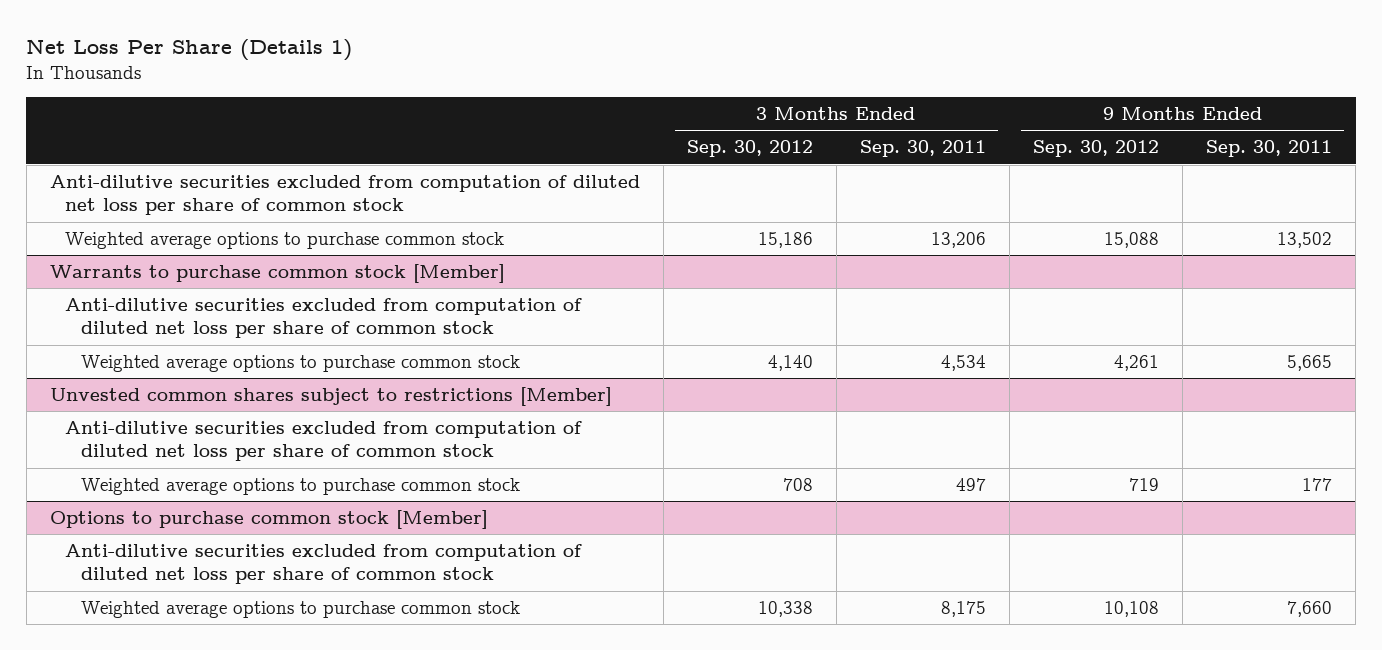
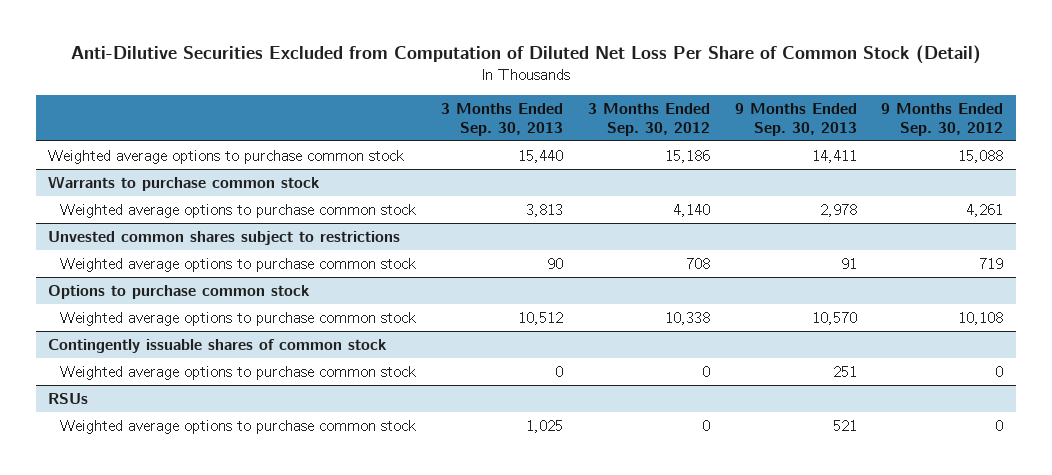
[26,39,353,62] Net Loss Per Share (Details 1) -> [70,45,981,65] Anti-Dilutive Securities Excluded from Computation of Diluted Net Loss Per Share of Common Stock (Detail)
[859,140,986,158] Sep. 30, 2011 -> none
[1206,140,1333,158] Sep. 30, 2011 -> none
none -> [440,102,563,136] 3 Months Ended Sep. 30, 2013
none -> [734,102,857,136] 9 Months Ended Sep. 30, 2013
[49,174,640,216] Anti-dilutive securities excluded from computation of diluted net loss per share of common stock -> none
[65,297,583,339] Anti-dilutive securities excluded from computation of diluted net loss per share of common stock -> none
[49,263,505,283] Warrants to purchase common stock [Member] -> [48,175,321,191] Warrants to purchase common stock
[65,420,583,462] Anti-dilutive securities excluded from computation of diluted net loss per share of common stock -> none
[49,386,612,406] Unvested common shares subject to restrictions [Member] -> [48,230,401,245] Unvested common shares subject to restrictions
[65,543,583,585] Anti-dilutive securities excluded from computation of diluted net loss per share of common stock -> none
[49,509,488,529] Options to purchase common stock [Member] -> [48,284,311,299] Options to purchase common stock
none -> [48,338,388,353] Contingently issuable shares of common stock
none -> [59,365,416,380] Weighted average options to purchase common stock
none -> [48,392,89,404] RSUs
none -> [59,419,416,434] Weighted average options to purchase common stock

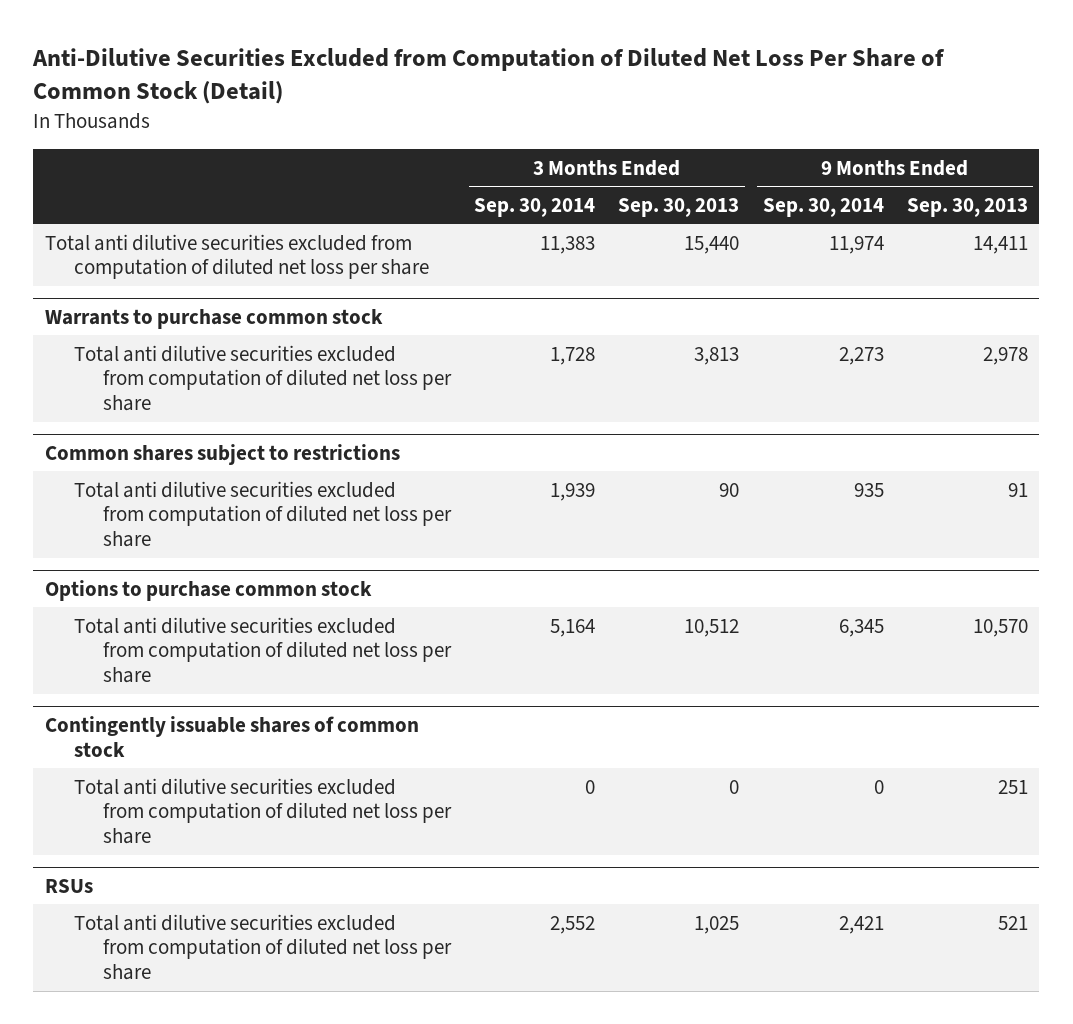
[587,102,710,136] 3 Months Ended Sep. 30, 2012 -> none
[881,102,1004,136] 9 Months Ended Sep. 30, 2012 -> none
none -> [474,197,596,217] Sep. 30, 2014
none -> [762,197,884,217] Sep. 30, 2014
[48,149,405,164] Weighted average options to purchase common stock -> [45,233,430,280] Total anti dilutive securities excluded from computation of diluted net loss per share
[59,203,416,218] Weighted average options to purchase common stock -> [74,344,453,412] Total anti dilutive securities excluded from computation of diluted net loss per share
[48,230,401,245] Unvested common shares subject to restrictions -> [45,443,401,465] Common shares subject to restrictions
[59,257,416,272] Weighted average options to purchase common stock -> [74,480,453,548] Total anti dilutive securities excluded from computation of diluted net loss per share
[59,311,416,326] Weighted average options to purchase common stock -> [74,616,453,684] Total anti dilutive securities excluded from computation of diluted net loss per share
[59,365,416,380] Weighted average options to purchase common stock -> [74,777,453,845] Total anti dilutive securities excluded from computation of diluted net loss per share
[59,419,416,434] Weighted average options to purchase common stock -> [74,913,453,981] Total anti dilutive securities excluded from computation of diluted net loss per share

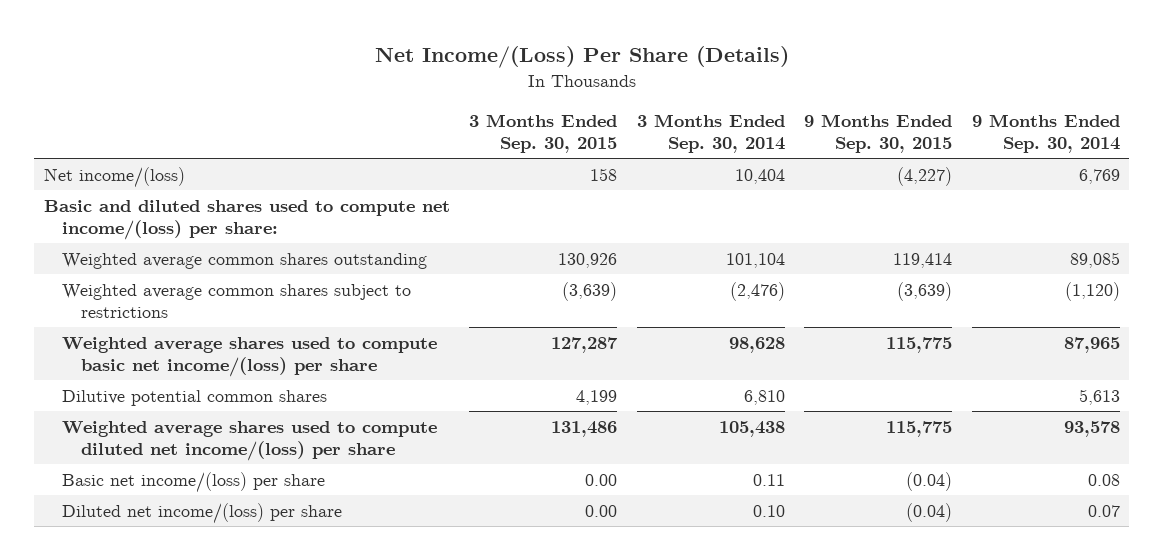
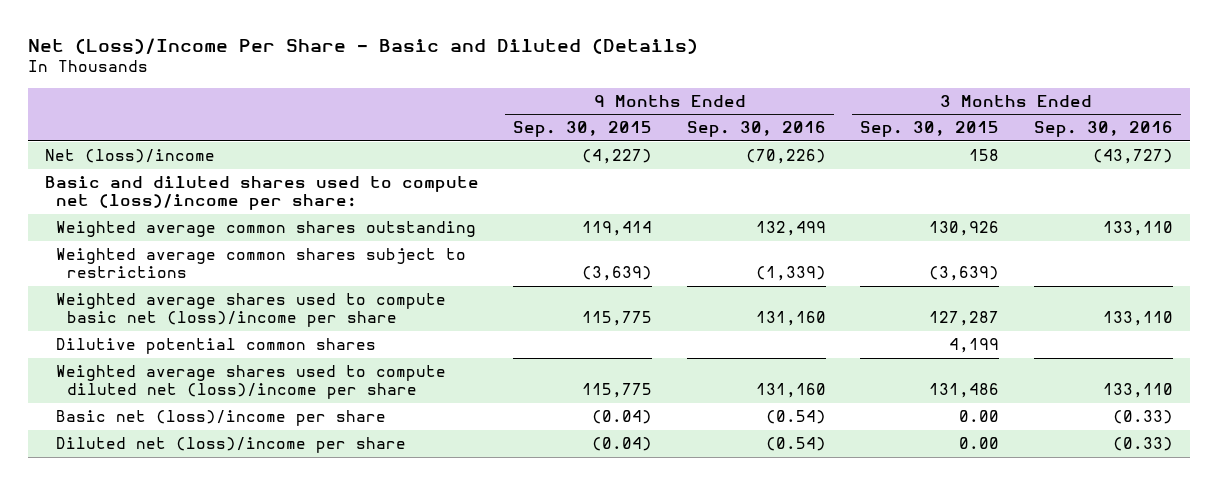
[374,46,789,69] Net Income/(Loss) Per Share (Details) -> [27,37,698,54] Net (Loss)/Income Per Share - Basic and Diluted (Details)
[636,113,785,153] 3 Months Ended Sep. 30, 2014 -> none
[971,113,1120,153] 9 Months Ended Sep. 30, 2014 -> none
none -> [686,121,826,138] Sep. 30, 2016
none -> [1033,121,1173,138] Sep. 30, 2016
[43,166,185,188] Net income/(loss) -> [44,149,215,164] Net (loss)/income
[43,199,450,240] Basic and diluted shares used to compute net income/(loss) per share: -> [44,176,479,211] Basic and diluted shares used to compute net (loss)/income per share:
[62,336,438,377] Weighted average shares used to compute basic net income/(loss) per share -> [55,293,446,328] Weighted average shares used to compute basic net (loss)/income per share
[62,420,438,461] Weighted average shares used to compute diluted net income/(loss) per share -> [55,365,446,400] Weighted average shares used to compute diluted net (loss)/income per share
[62,471,326,493] Basic net income/(loss) per share -> [55,410,386,427] Basic net (loss)/income per share
[62,502,343,524] Diluted net income/(loss) per share -> [55,437,406,454] Diluted net (loss)/income per share

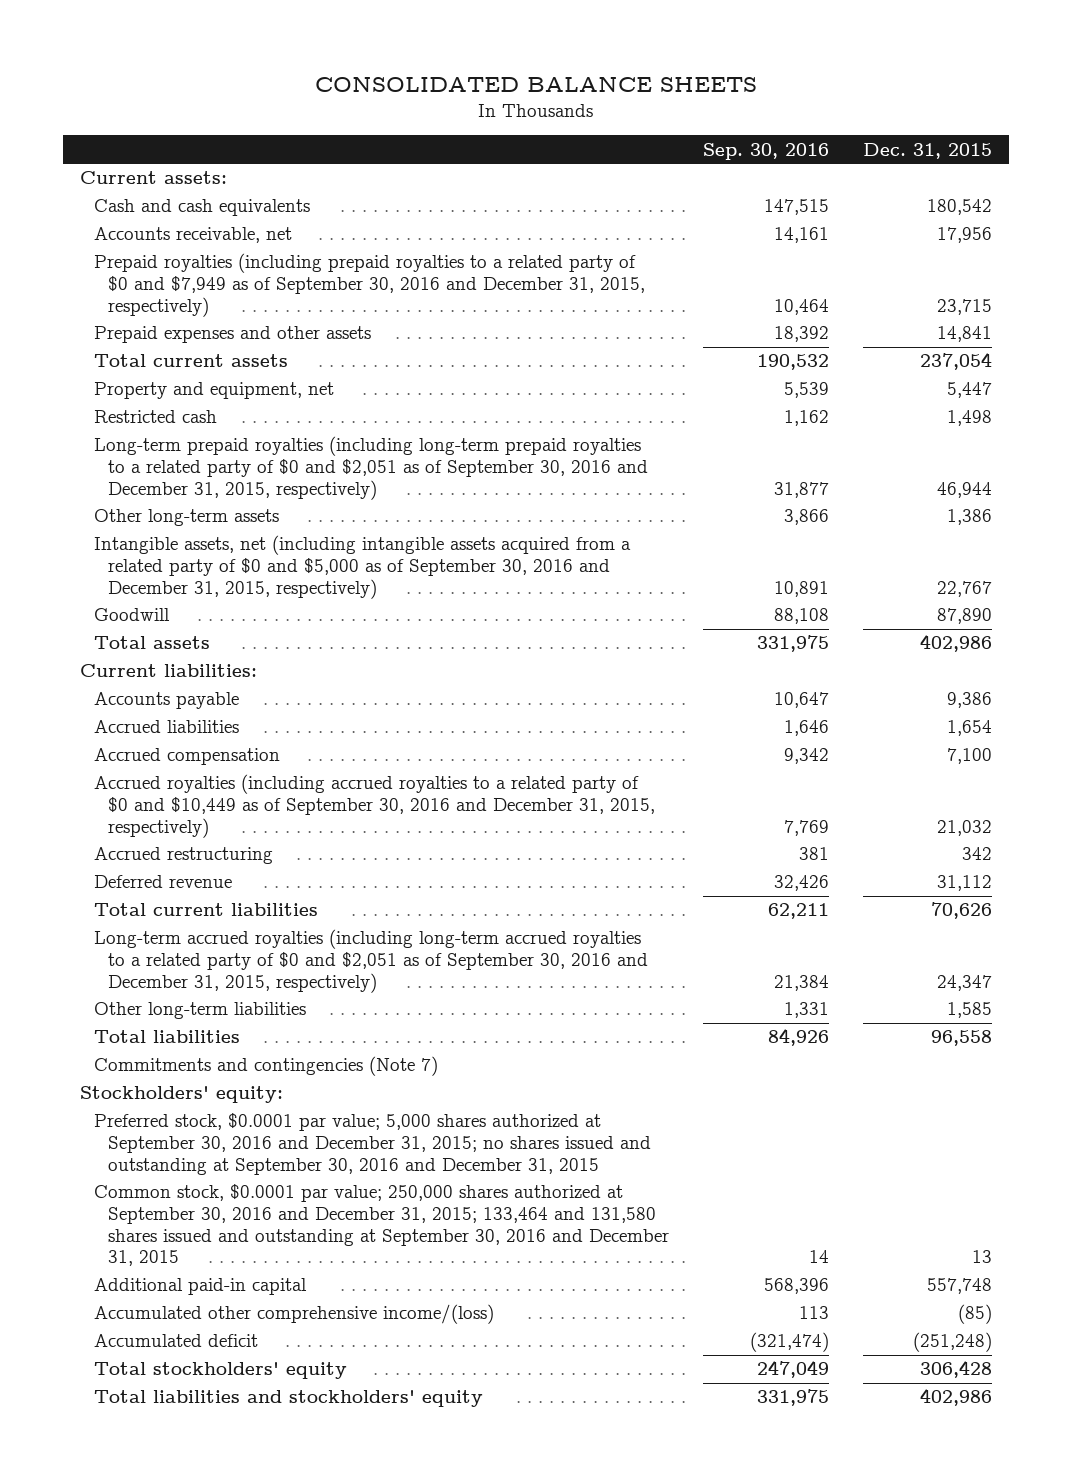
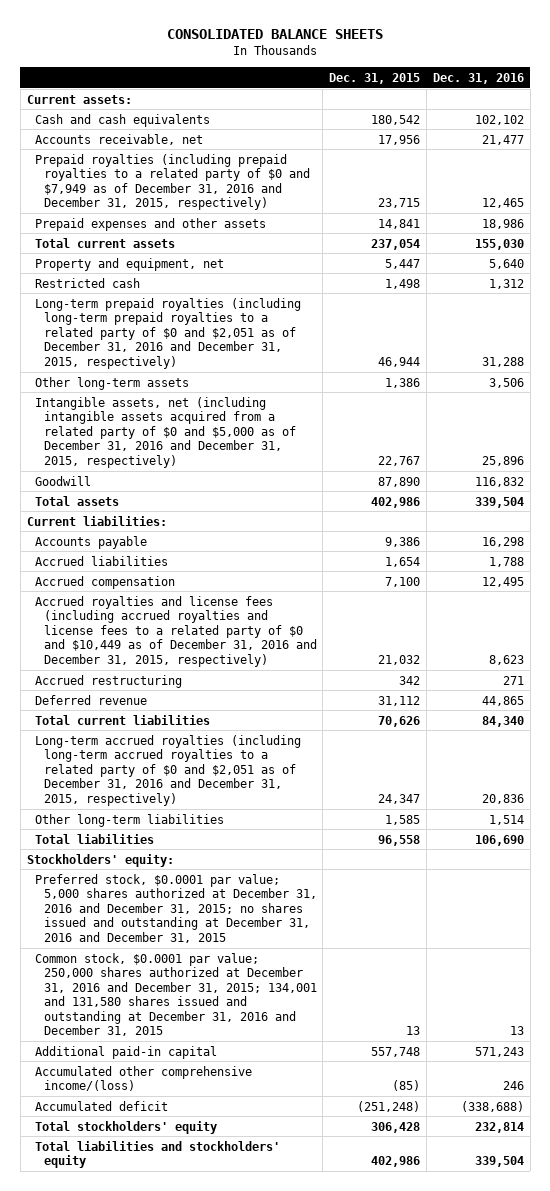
[703,142,830,160] Sep. 30, 2016 -> none
none -> [432,72,524,84] Dec. 31, 2016
[94,253,646,317] Prepaid royalties (including prepaid royalties to a related party of $0 and $7,949 as of September 30, 2016 and December 31, 2015, respectively) -> [35,153,310,211] Prepaid royalties (including prepaid royalties to a related party of $0 and $7,949 as of December 31, 2016 and December 31, 2015, respectively)
[94,436,649,500] Long-term prepaid royalties (including long-term prepaid royalties to a related party of $0 and $2,051 as of September 30, 2016 and December 31, 2015, respectively) -> [35,297,302,369] Long-term prepaid royalties (including long-term prepaid royalties to a related party of $0 and $2,051 as of December 31, 2016 and December 31, 2015, respectively)
[94,535,632,599] Intangible assets, net (including intangible assets acquired from a related party of $0 and $5,000 as of September 30, 2016 and December 31, 2015, respectively) -> [35,396,296,468] Intangible assets, net (including intangible assets acquired from a related party of $0 and $5,000 as of December 31, 2016 and December 31, 2015, respectively)
[94,774,656,838] Accrued royalties (including accrued royalties to a related party of $0 and $10,449 as of September 30, 2016 and December 31, 2015, respectively) -> [35,595,317,667] Accrued royalties and license fees (including accrued royalties and license fees to a related party of $0 and $10,449 as of December 31, 2016 and December 31, 2015, respectively)
[94,929,649,993] Long-term accrued royalties (including long-term accrued royalties to a related party of $0 and $2,051 as of September 30, 2016 and December 31, 2015, respectively) -> [35,734,302,806] Long-term accrued royalties (including long-term accrued royalties to a related party of $0 and $2,051 as of December 31, 2016 and December 31, 2015, respectively)
[94,1056,439,1077] Commitments and contingencies (Note 7) -> none
[94,1113,652,1175] Preferred stock, $0.0001 par value; 5,000 shares authorized at September 30, 2016 and December 31, 2015; no shares issued and outstanding at September 30, 2016 and December 31, 2015 -> [35,873,317,943] Preferred stock, $0.0001 par value; 5,000 shares authorized at December 31, 2016 and December 31, 2015; no shares issued and outstanding at December 31, 2016 and December 31, 2015
[94,1184,670,1267] Common stock, $0.0001 par value; 250,000 shares authorized at September 30, 2016 and December 31, 2015; 133,464 and 131,580 shares issued and outstanding at September 30, 2016 and December 31, 2015 -> [35,952,317,1037] Common stock, $0.0001 par value; 250,000 shares authorized at December 31, 2016 and December 31, 2015; 134,001 and 131,580 shares issued and outstanding at December 31, 2016 and December 31, 2015

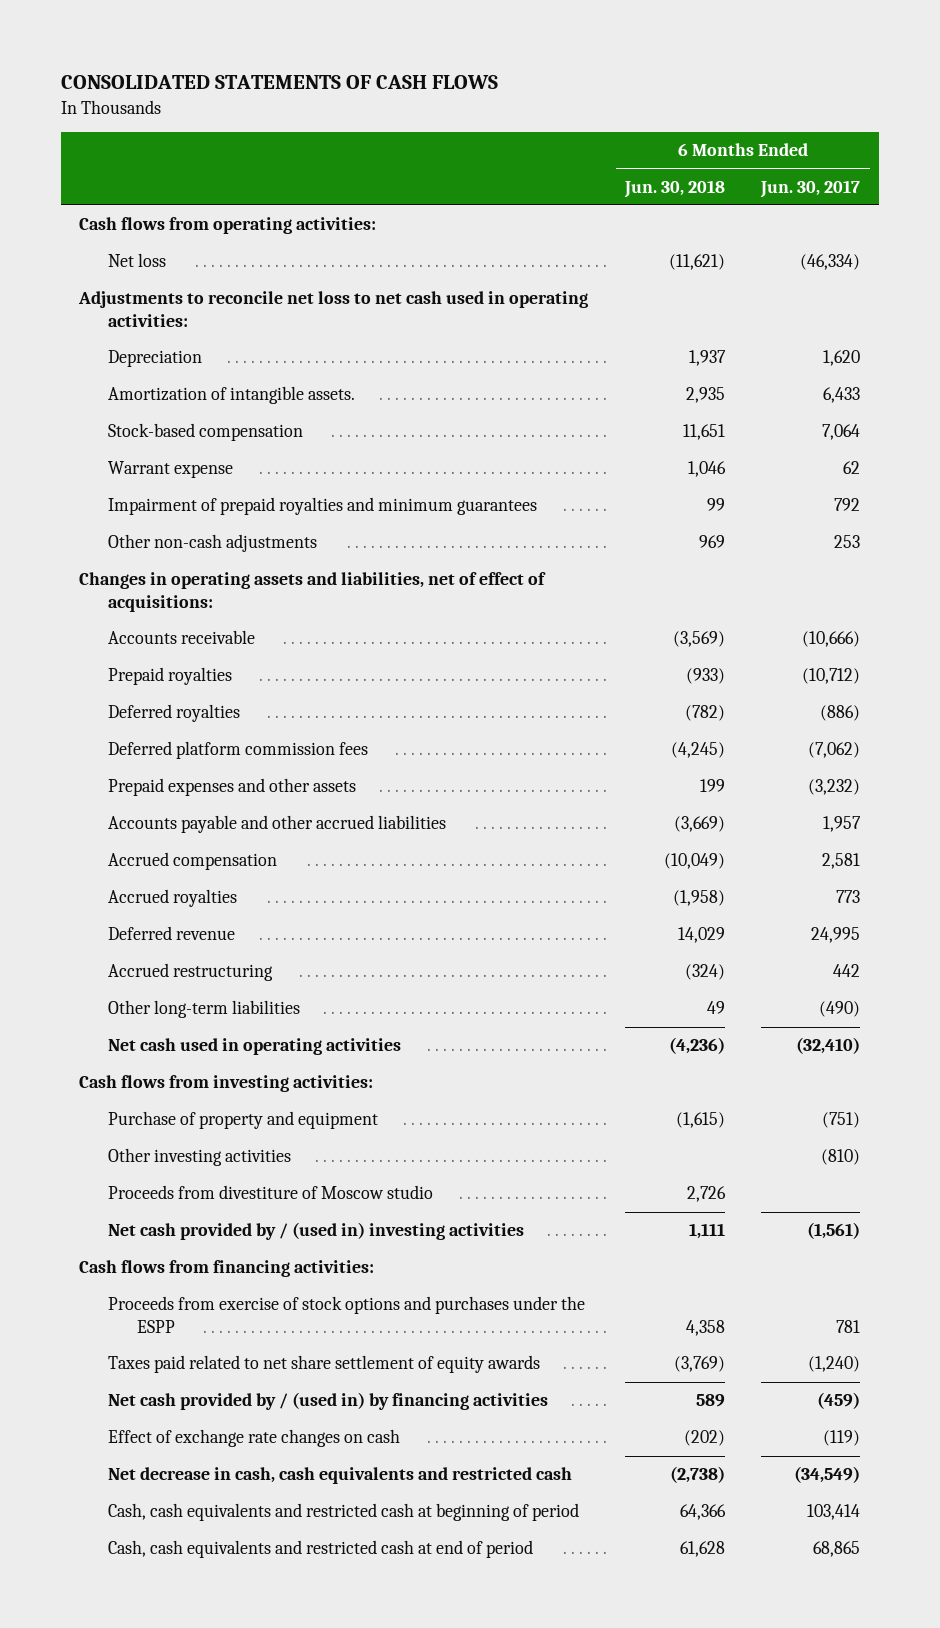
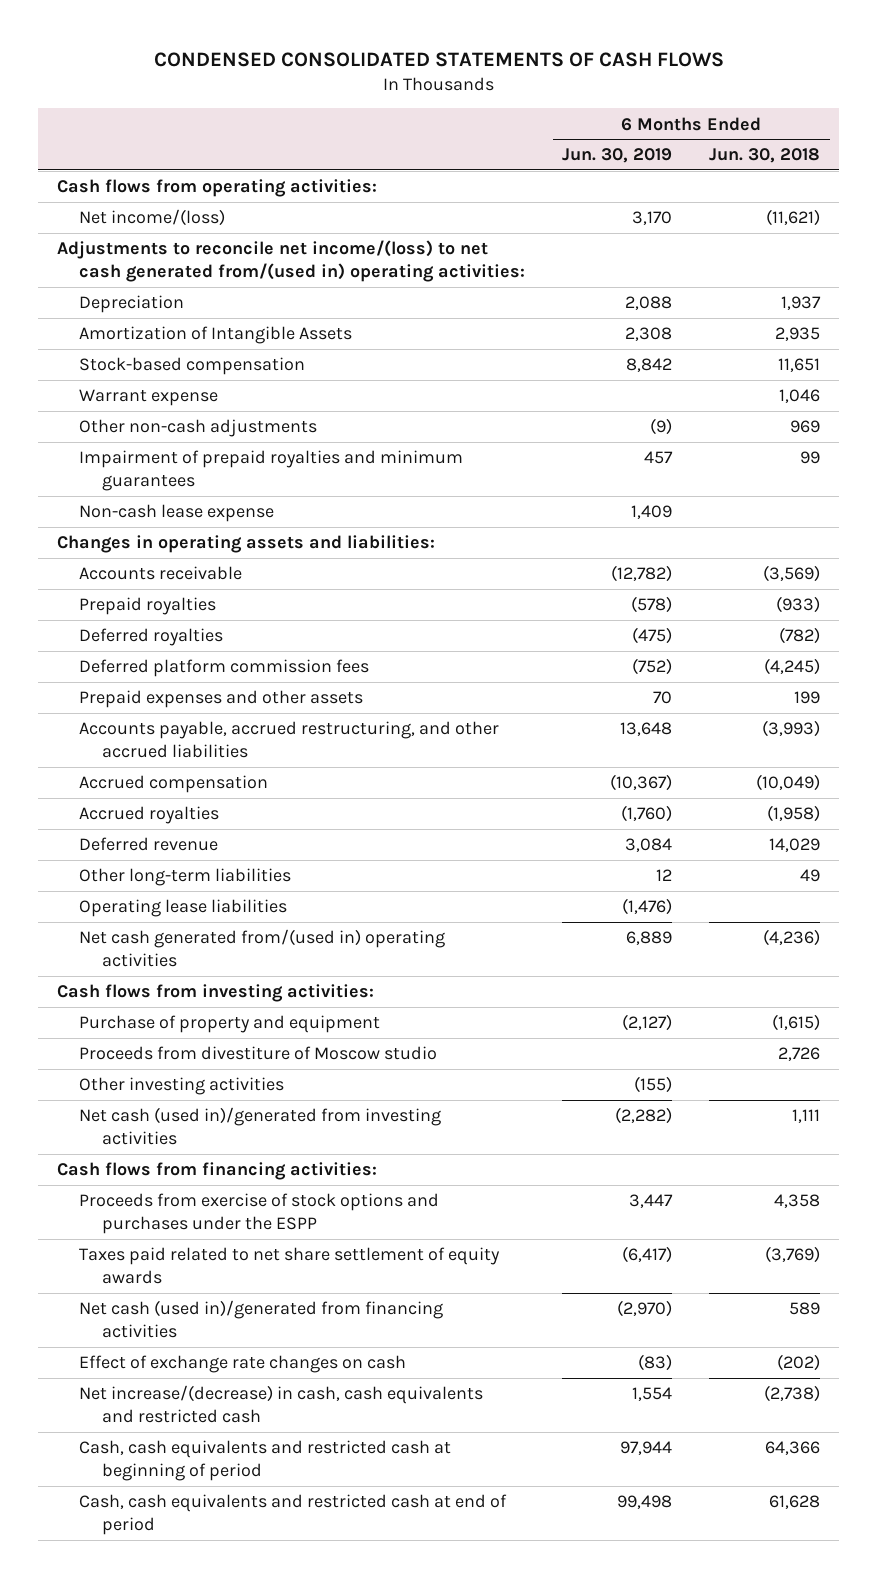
[60,75,498,90] CONSOLIDATED STATEMENTS OF CASH FLOWS -> [153,52,724,68] CONDENSED CONSOLIDATED STATEMENTS OF CASH FLOWS
[760,179,861,198] Jun. 30, 2017 -> none
none -> [562,148,673,164] Jun. 30, 2019
[108,253,167,268] Net loss -> [79,209,226,227] Net income/(loss)
[78,291,589,327] Adjustments to reconcile net loss to net cash used in operating activities: -> [56,240,526,282] Adjustments to reconcile net income/(loss) to net cash generated from/(used in) operating activities:
[108,386,356,405] Amortization of intangible assets. -> [79,326,353,345] Amortization of Intangible Assets
[108,497,538,516] Impairment of prepaid royalties and minimum guarantees -> [79,450,464,491] Impairment of prepaid royalties and minimum guarantees
none -> [79,504,275,523] Non-cash lease expense
[79,572,547,612] Changes in operating assets and liabilities, net of effect of acquisitions: -> [56,535,435,554] Changes in operating assets and liabilities:
[108,815,447,834] Accounts payable and other accrued liabilities -> [79,721,500,758] Accounts payable, accrued restructuring, and other accrued liabilities
[673,816,725,833] (3,669) -> [762,720,821,738] (3,993)
[108,963,274,982] Accrued restructuring -> none
none -> [79,899,288,918] Operating lease liabilities
[108,1038,402,1056] Net cash used in operating activities -> [79,929,446,967] Net cash generated from/(used in) operating activities
[108,1148,292,1167] Other investing activities -> [79,1077,285,1096] Other investing activities
[108,1222,525,1241] Net cash provided by / (used in) investing activities -> [79,1107,442,1145] Net cash (used in)/generated from investing activities
[108,1392,549,1411] Net cash provided by / (used in) by financing activities -> [79,1300,444,1338] Net cash (used in)/generated from financing activities
[108,1467,573,1485] Net decrease in cash, cash equivalents and restricted cash -> [79,1385,484,1423] Net increase/(decrease) in cash, cash equivalents and restricted cash

